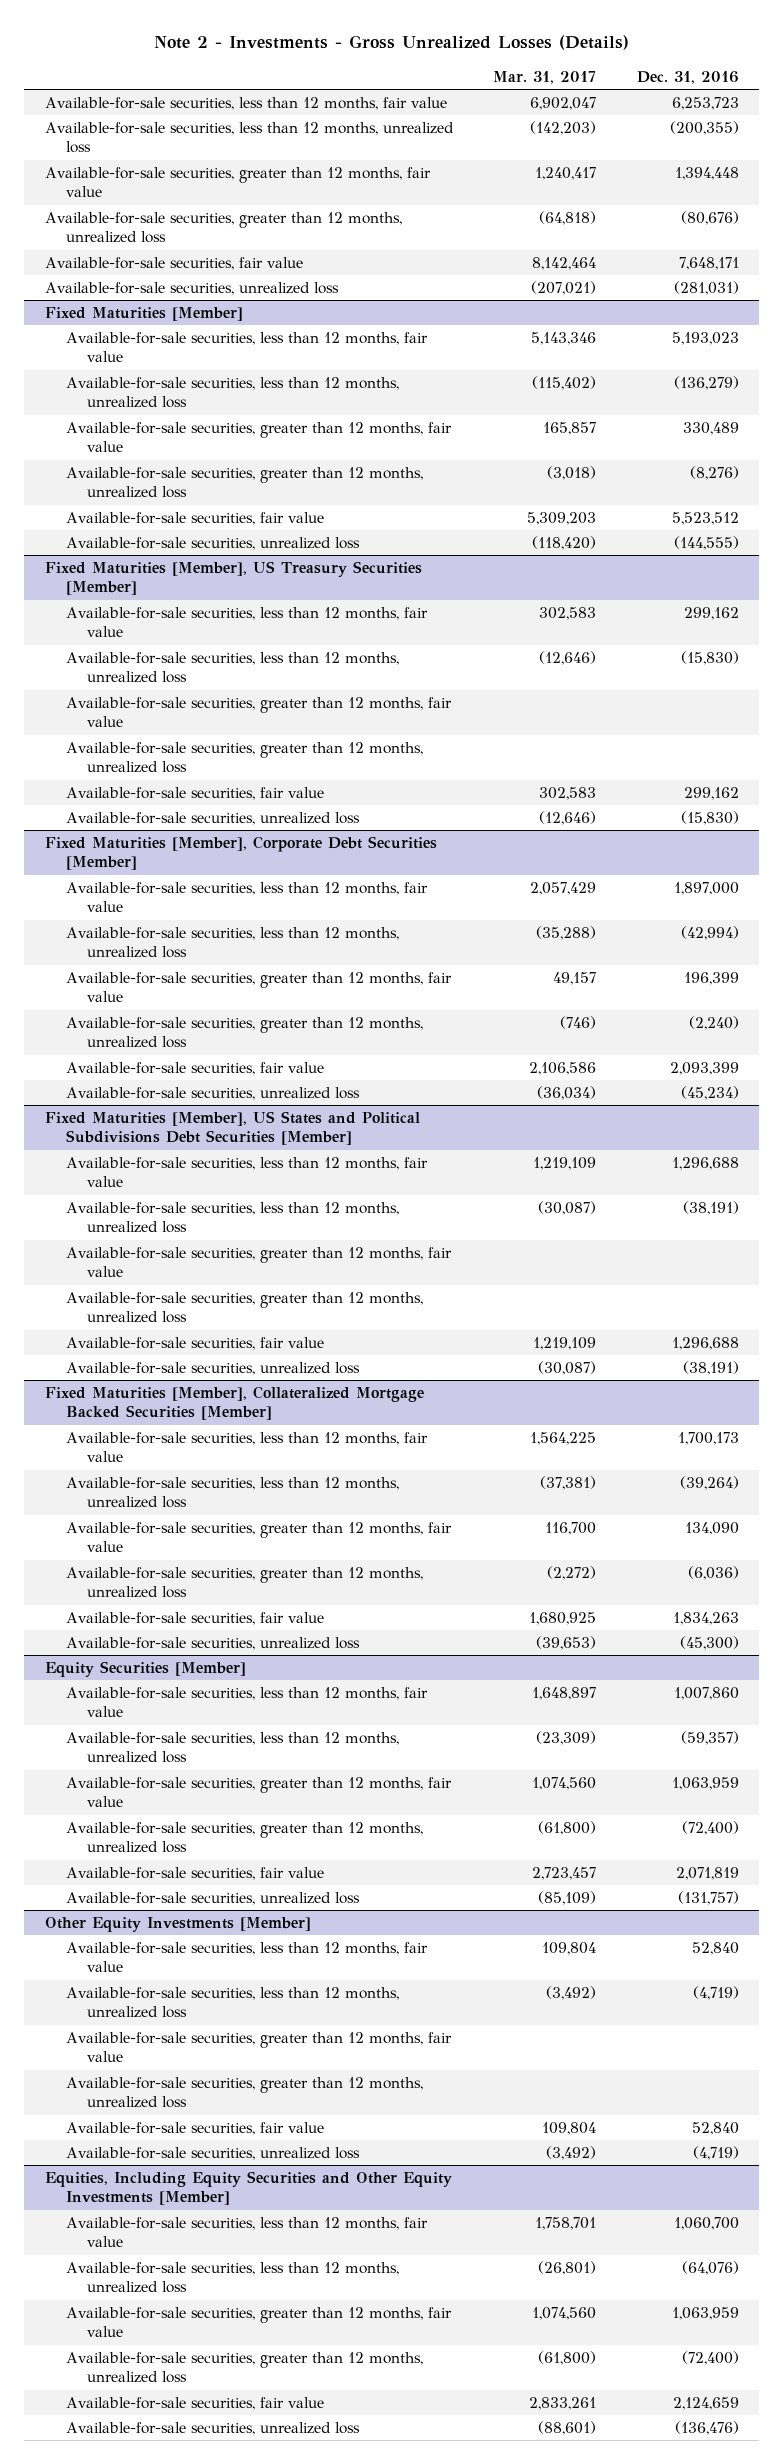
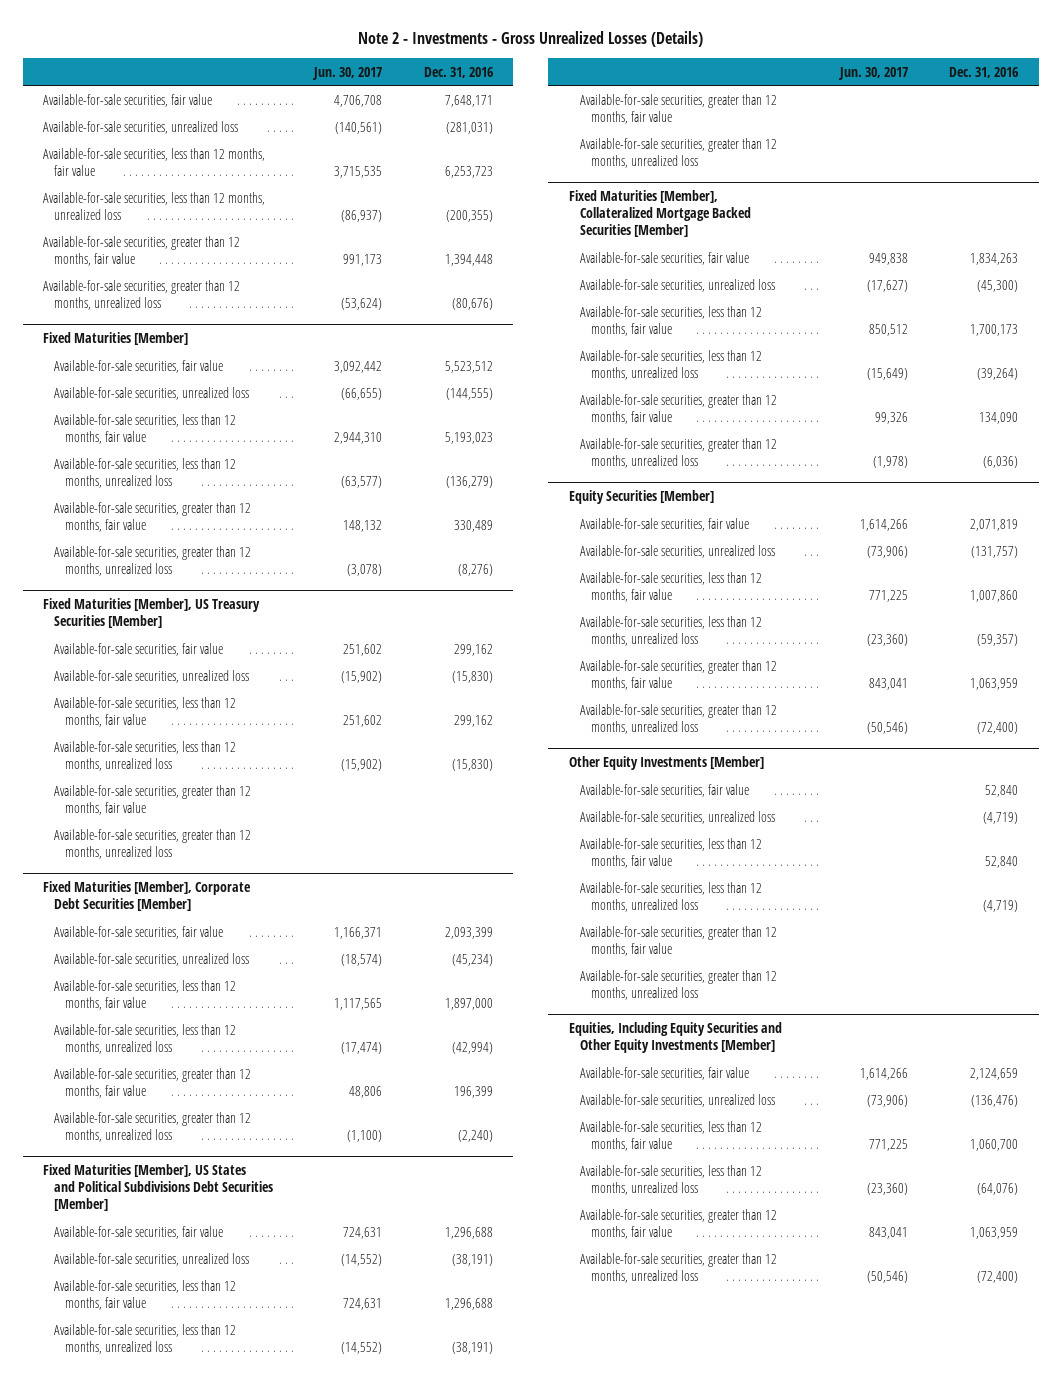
[493,70,597,84] Mar. 31, 2017 -> none
none -> [312,66,383,80] Jun. 30, 2017
[44,256,303,270] Available-for-sale securities, fair value -> [43,93,213,107] Available-for-sale securities, fair value
[44,281,339,295] Available-for-sale securities, unrealized loss -> [43,120,239,134] Available-for-sale securities, unrealized loss
[65,511,324,525] Available-for-sale securities, fair value -> [54,359,224,373] Available-for-sale securities, fair value
[65,536,360,550] Available-for-sale securities, unrealized loss -> [54,386,250,400] Available-for-sale securities, unrealized loss
[65,786,324,800] Available-for-sale securities, fair value -> [54,642,224,656] Available-for-sale securities, fair value
[65,811,360,825] Available-for-sale securities, unrealized loss -> [54,669,250,683] Available-for-sale securities, unrealized loss
[65,1061,324,1075] Available-for-sale securities, fair value -> [54,925,224,939] Available-for-sale securities, fair value
[65,1086,360,1100] Available-for-sale securities, unrealized loss -> [54,952,250,966] Available-for-sale securities, unrealized loss
[65,1336,324,1350] Available-for-sale securities, fair value -> [54,1225,224,1239] Available-for-sale securities, fair value
[65,1361,360,1375] Available-for-sale securities, unrealized loss -> [54,1252,250,1266] Available-for-sale securities, unrealized loss
[65,1611,324,1625] Available-for-sale securities, fair value -> [579,251,749,265] Available-for-sale securities, fair value
[65,1636,360,1650] Available-for-sale securities, unrealized loss -> [579,278,775,292] Available-for-sale securities, unrealized loss
[65,1866,324,1880] Available-for-sale securities, fair value -> [579,517,749,531] Available-for-sale securities, fair value
[65,1891,360,1905] Available-for-sale securities, unrealized loss -> [579,544,775,558] Available-for-sale securities, unrealized loss
[65,2121,324,2135] Available-for-sale securities, fair value -> [579,783,749,797] Available-for-sale securities, fair value
[65,2146,360,2160] Available-for-sale securities, unrealized loss -> [579,810,775,824] Available-for-sale securities, unrealized loss
[65,2396,324,2410] Available-for-sale securities, fair value -> [579,1066,749,1080] Available-for-sale securities, fair value
[65,2421,360,2435] Available-for-sale securities, unrealized loss -> [579,1093,775,1107] Available-for-sale securities, unrealized loss

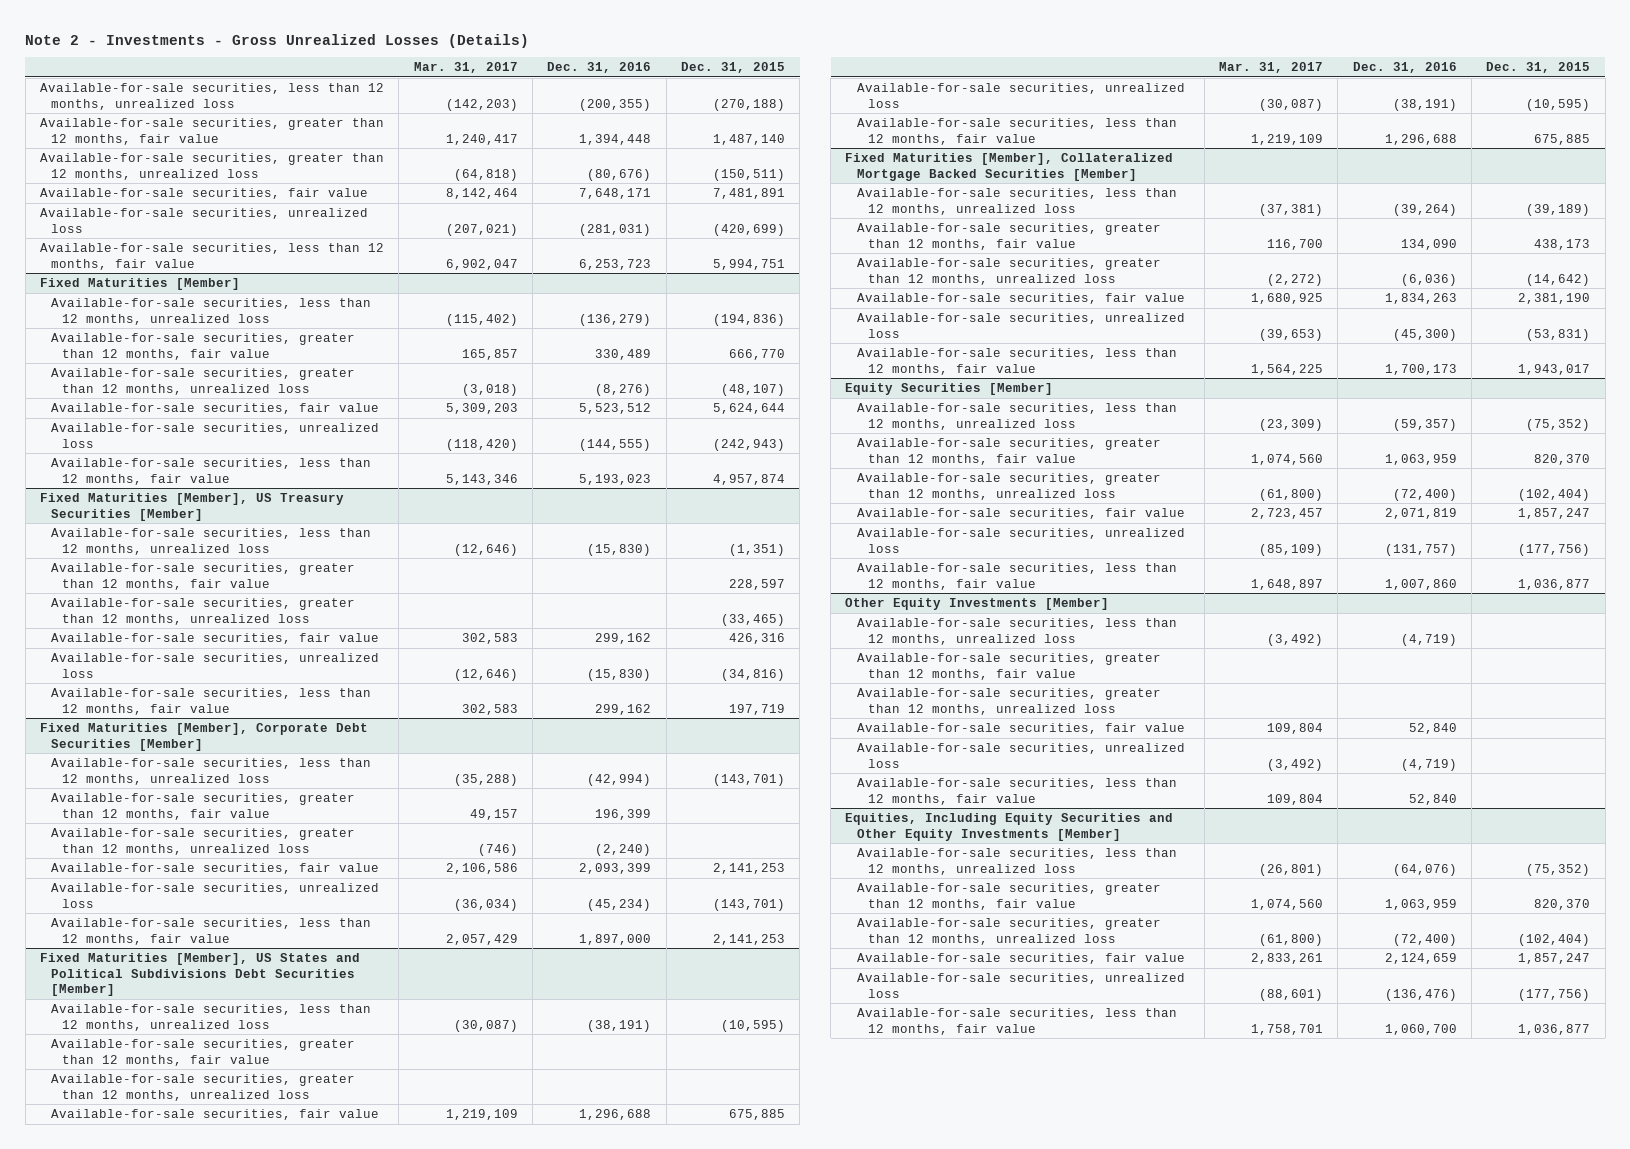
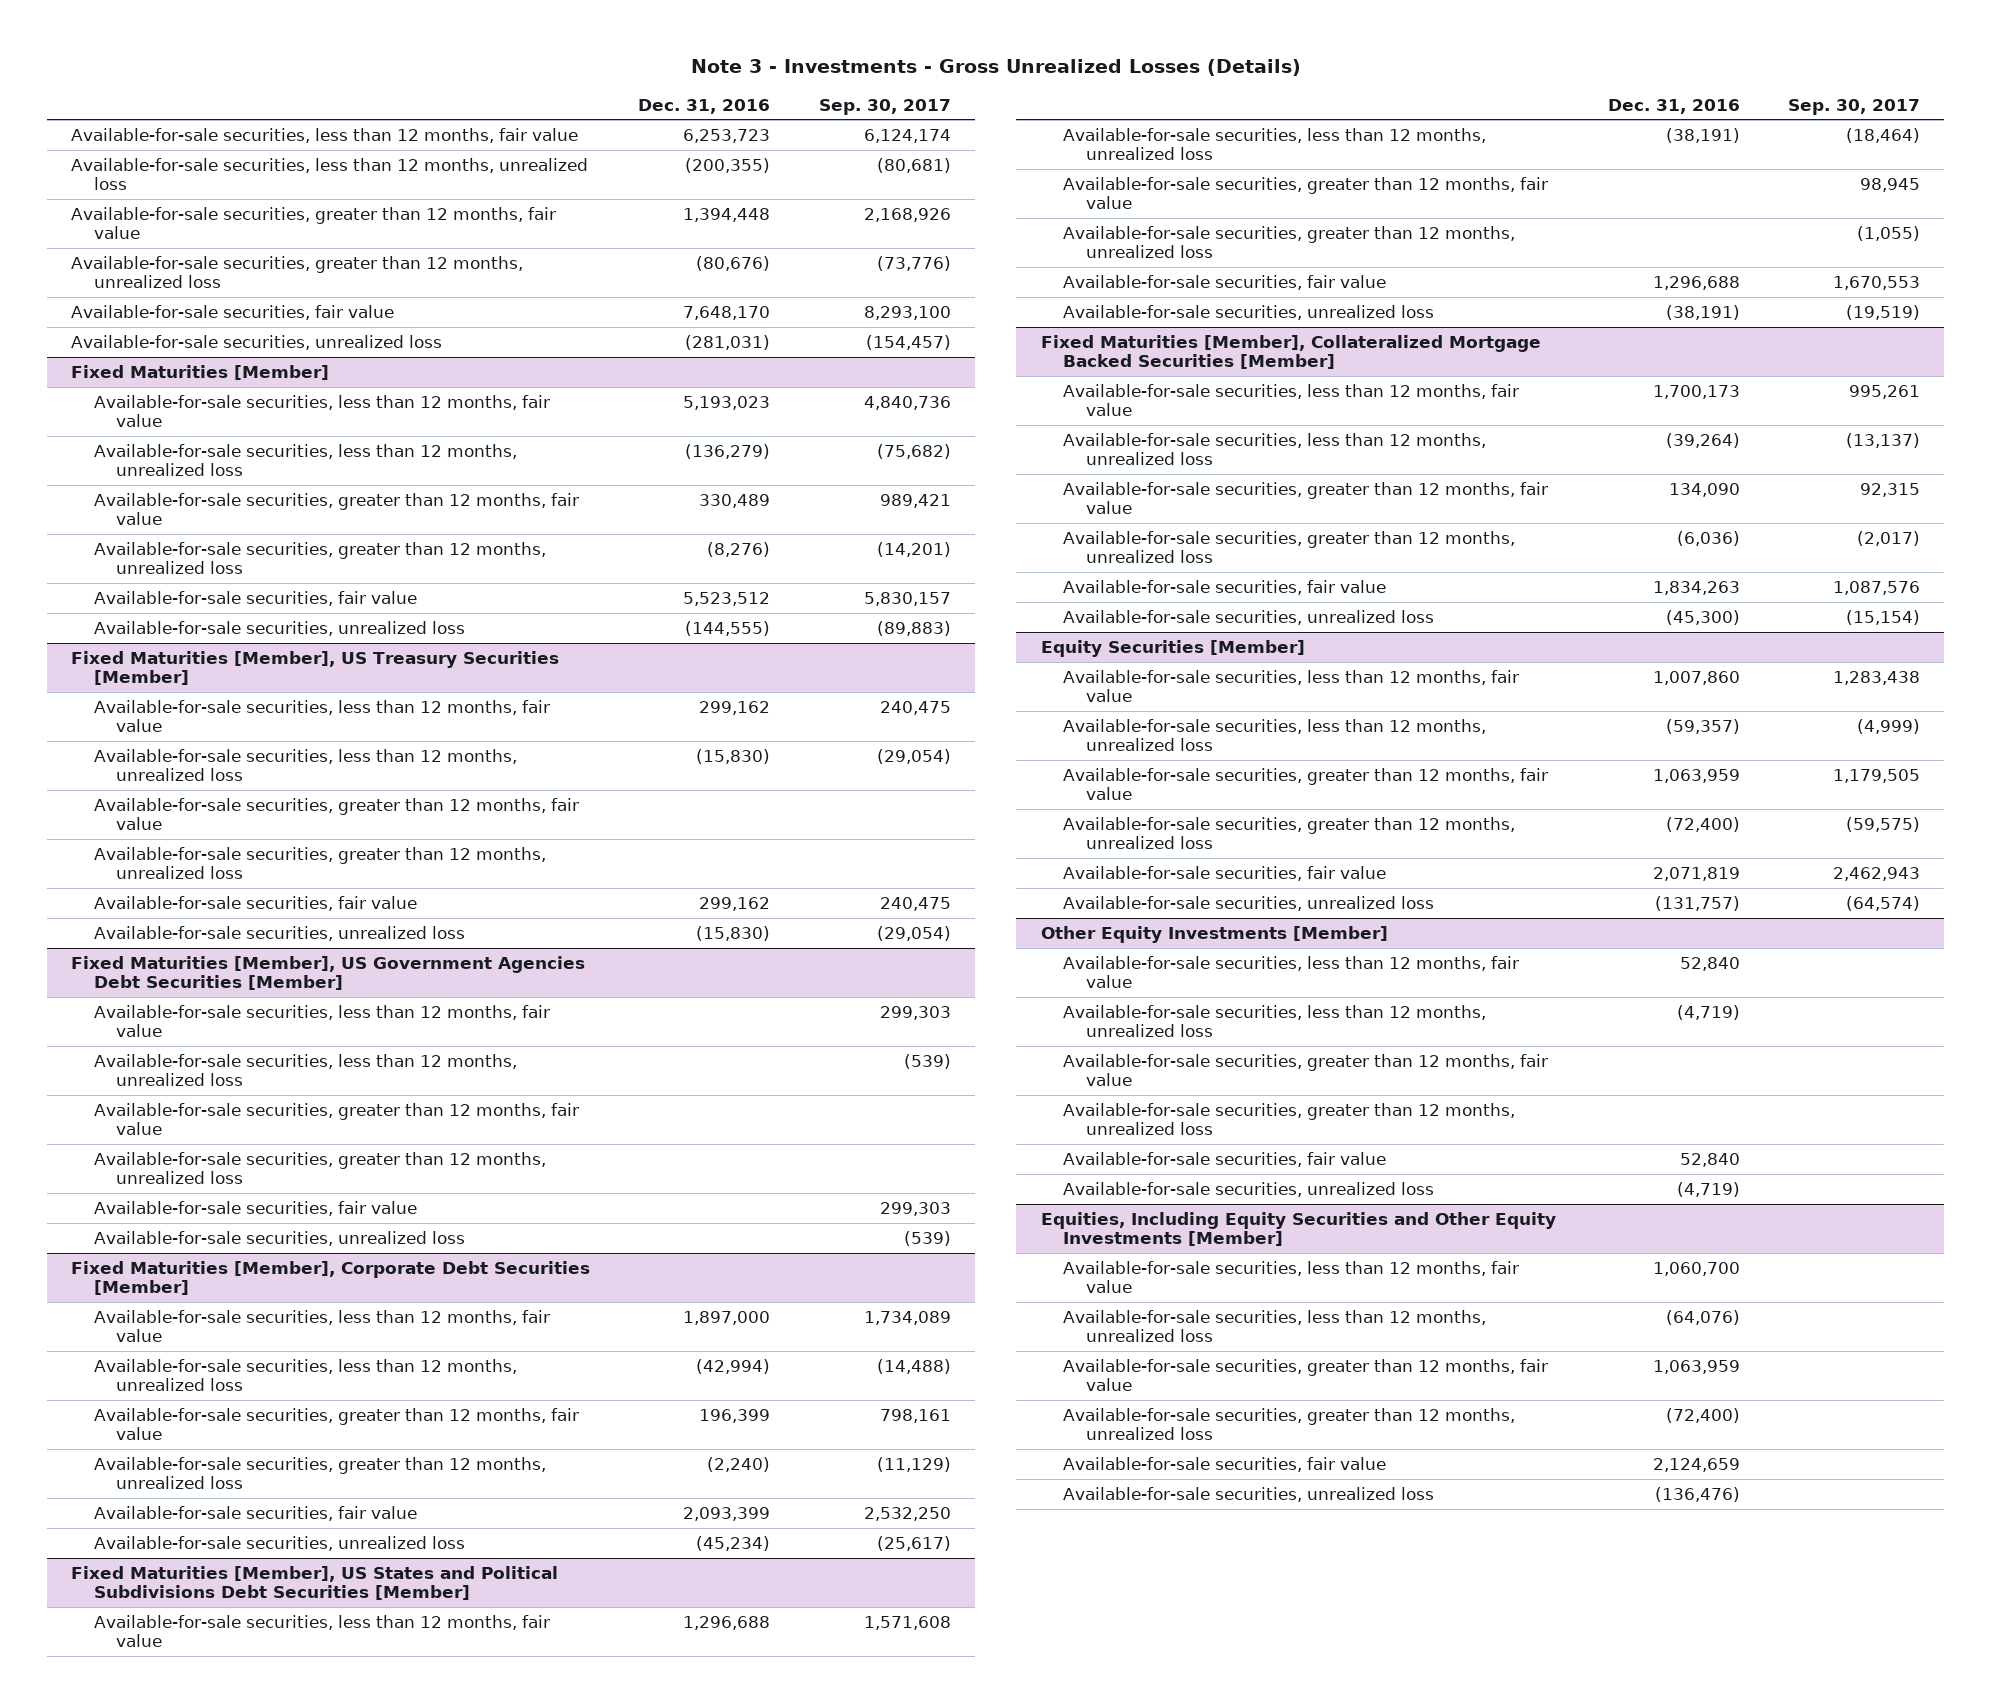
[25,33,530,48] Note 2 - Investments - Gross Unrealized Losses (Details) -> [690,58,1301,76] Note 3 - Investments - Gross Unrealized Losses (Details)
[413,61,518,73] Mar. 31, 2017 -> none
[680,61,785,73] Dec. 31, 2015 -> none
none -> [818,98,951,115] Sep. 30, 2017
[40,242,385,270] Available-for-sale securities, less than 12 months, fair value -> [71,128,579,144] Available-for-sale securities, less than 12 months, fair value
[579,187,652,199] 7,648,171 -> [683,306,771,321] 7,648,170
[51,457,372,485] Available-for-sale securities, less than 12 months, fair value -> [93,395,550,428] Available-for-sale securities, less than 12 months, fair value
[51,687,372,715] Available-for-sale securities, less than 12 months, fair value -> [93,700,550,733] Available-for-sale securities, less than 12 months, fair value
none -> [71,956,586,991] Fixed Maturities [Member], US Government Agencies Debt Securities [Member]
none -> [93,1005,550,1038] Available-for-sale securities, less than 12 months, fair value
none -> [93,1054,517,1087] Available-for-sale securities, less than 12 months, unrealized loss
none -> [93,1103,579,1136] Available-for-sale securities, greater than 12 months, fair value
none -> [93,1152,546,1185] Available-for-sale securities, greater than 12 months, unrealized loss
none -> [93,1201,417,1217] Available-for-sale securities, fair value
none -> [93,1231,465,1247] Available-for-sale securities, unrealized loss
[51,917,372,945] Available-for-sale securities, less than 12 months, fair value -> [93,1310,550,1343] Available-for-sale securities, less than 12 months, fair value
[856,117,1177,145] Available-for-sale securities, less than 12 months, fair value -> [93,1615,550,1648] Available-for-sale securities, less than 12 months, fair value
[856,347,1177,375] Available-for-sale securities, less than 12 months, fair value -> [1063,384,1520,417] Available-for-sale securities, less than 12 months, fair value
[856,562,1177,590] Available-for-sale securities, less than 12 months, fair value -> [1063,670,1520,703] Available-for-sale securities, less than 12 months, fair value
[856,777,1177,805] Available-for-sale securities, less than 12 months, fair value -> [1063,956,1520,989] Available-for-sale securities, less than 12 months, fair value
[856,1007,1177,1035] Available-for-sale securities, less than 12 months, fair value -> [1063,1261,1520,1294] Available-for-sale securities, less than 12 months, fair value

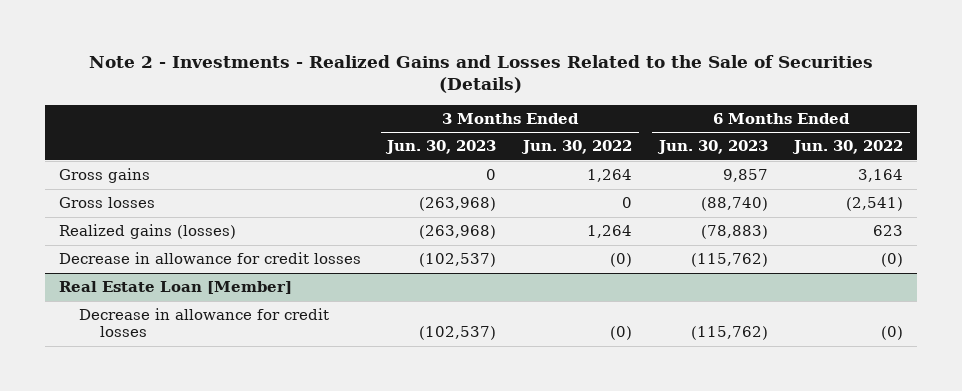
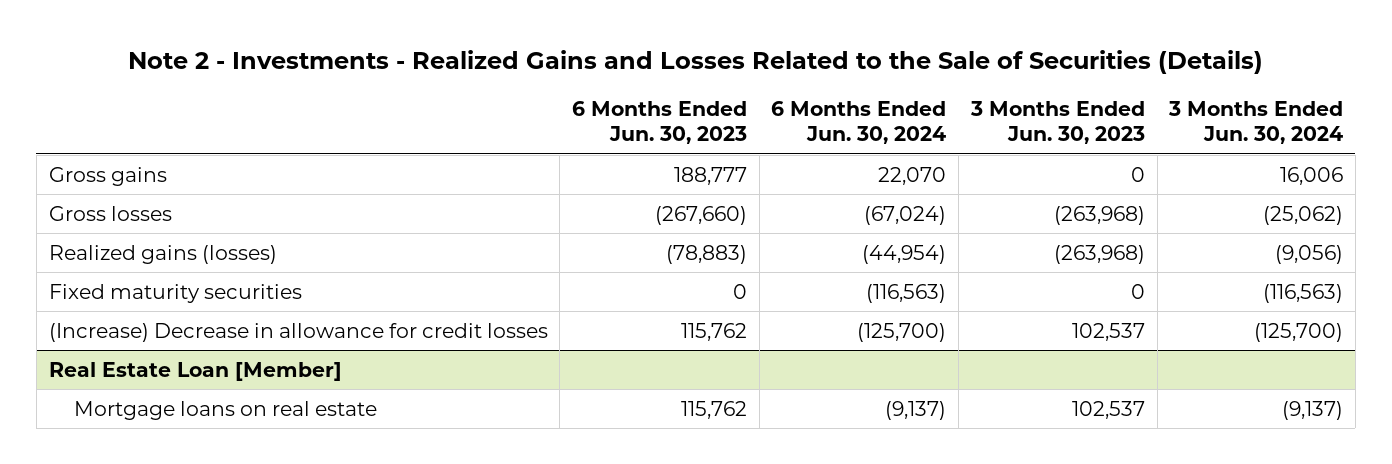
[520,140,632,155] Jun. 30, 2022 -> none
[792,140,904,155] Jun. 30, 2022 -> none
none -> [771,101,947,145] 6 Months Ended Jun. 30, 2024
none -> [1168,101,1344,145] 3 Months Ended Jun. 30, 2024
[722,169,768,183] 9,857 -> [674,166,748,185] 188,777
[700,197,768,212] (88,740) -> [655,205,748,225] (267,660)
none -> [48,283,302,303] Fixed maturity securities
[58,252,361,265] Decrease in allowance for credit losses -> [48,322,548,342] (Increase) Decrease in allowance for credit losses
[419,253,497,268] (102,537) -> [1071,322,1145,341] 102,537
[690,253,768,268] (115,762) -> [681,322,748,341] 115,762
[79,308,330,338] Decrease in allowance for credit losses -> none
none -> [73,400,377,420] Mortgage loans on real estate

